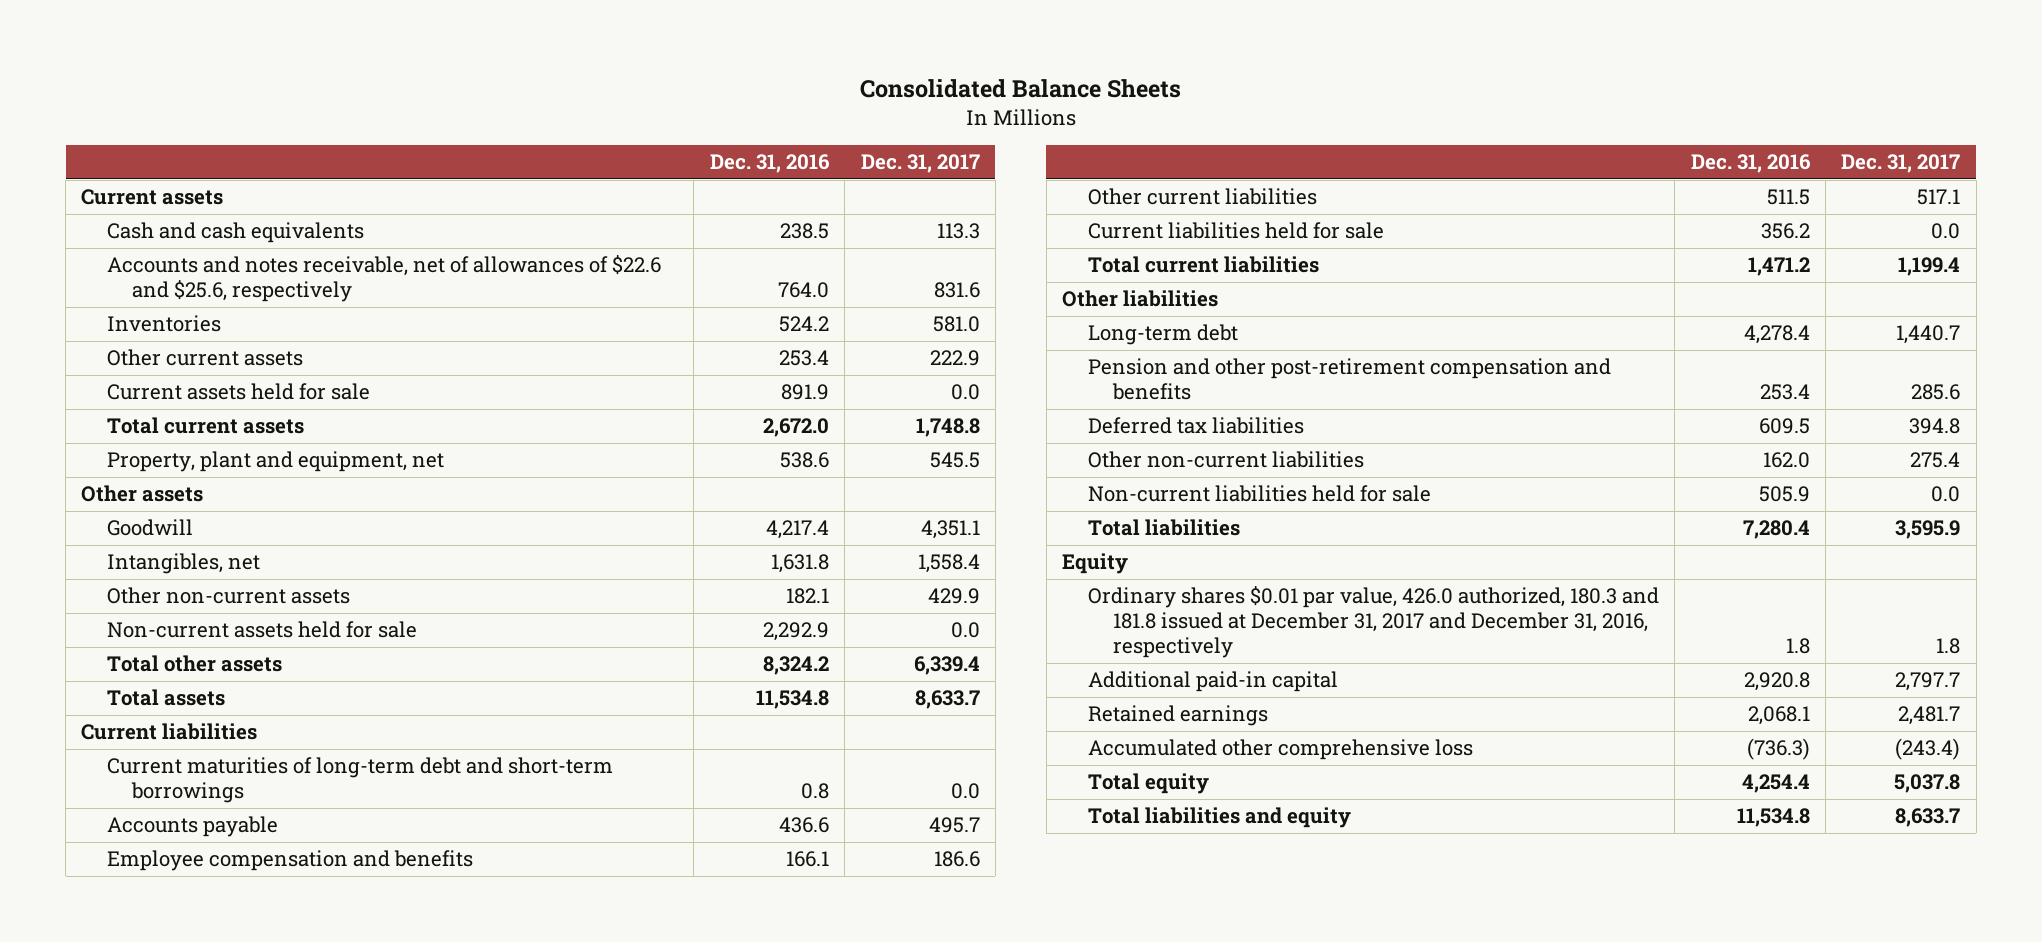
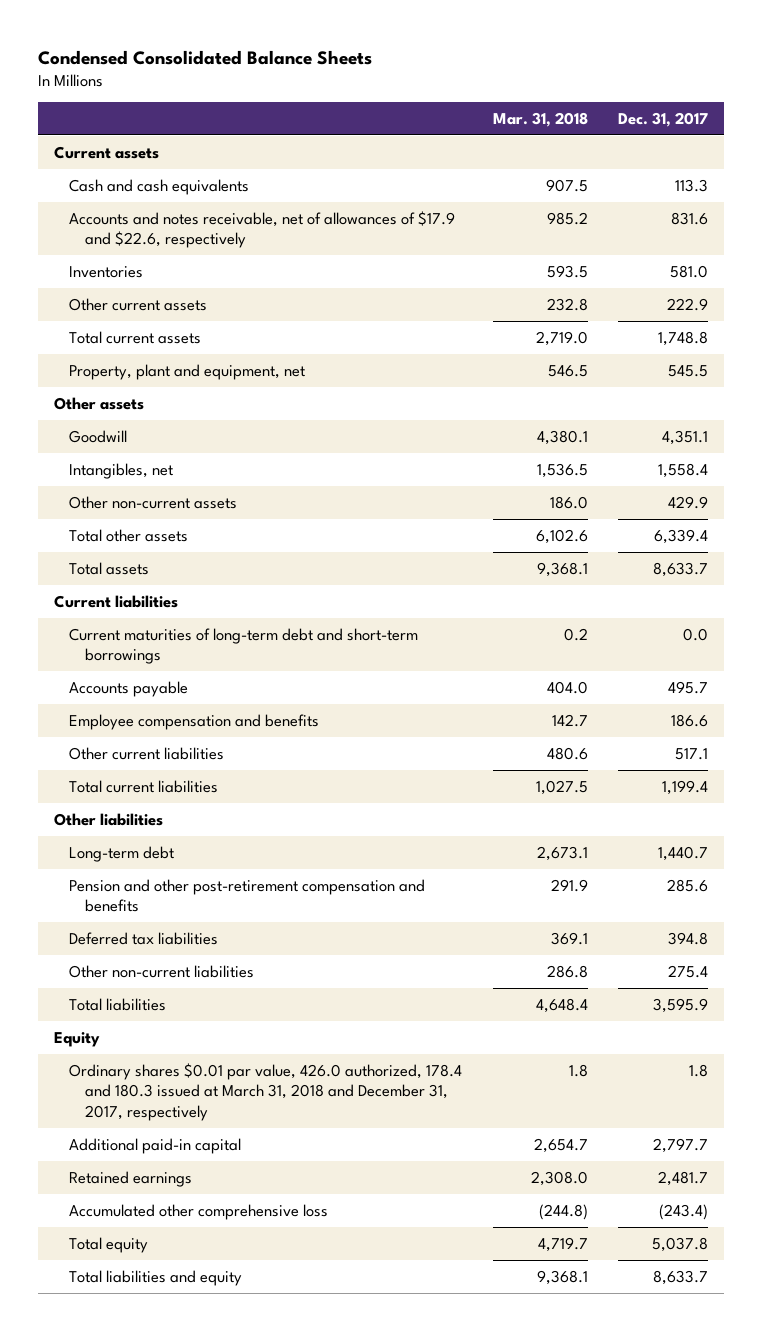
[859,79,1181,99] Consolidated Balance Sheets -> [38,49,373,65] Condensed Consolidated Balance Sheets
[709,154,830,174] Dec. 31, 2016 -> none
none -> [492,111,588,127] Mar. 31, 2018
[106,255,661,303] Accounts and notes receivable, net of allowances of $22.6 and $25.6, respectively -> [69,210,456,249] Accounts and notes receivable, net of allowances of $17.9 and $22.6, respectively
[106,383,370,401] Current assets held for sale -> none
[106,621,417,639] Non-current assets held for sale -> none
[1087,222,1384,240] Current liabilities held for sale -> none
[1087,485,1431,503] Non-current liabilities held for sale -> none
[1087,586,1659,659] Ordinary shares $0.01 par value, 426.0 authorized, 180.3 and 181.8 issued at December 31, 2017 and December 31, 2016, respectively -> [69,1062,463,1121] Ordinary shares $0.01 par value, 426.0 authorized, 178.4 and 180.3 issued at March 31, 2018 and December 31, 2017, respectively

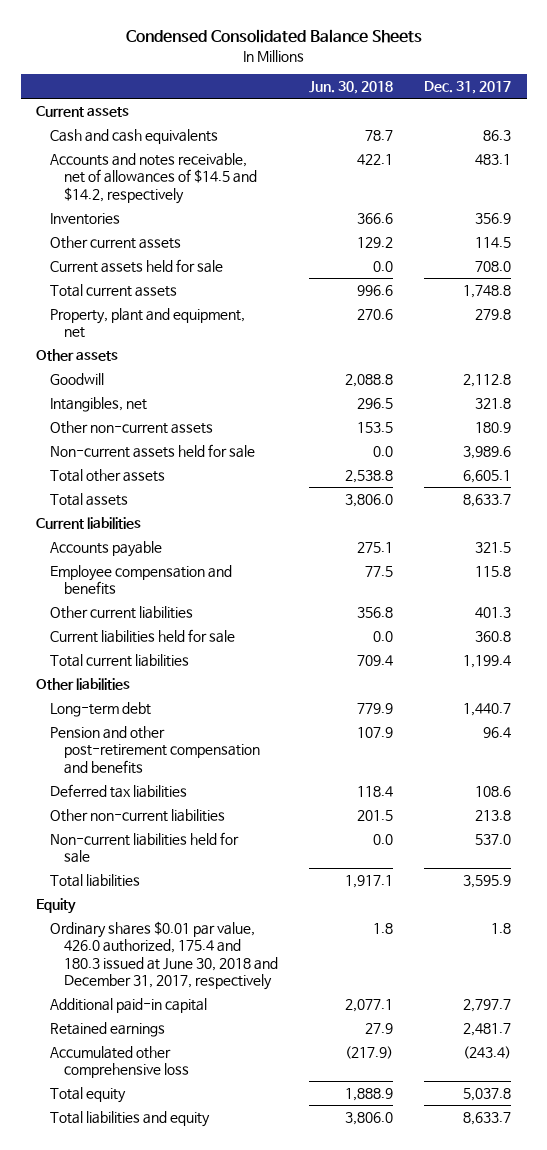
[492,111,588,127] Mar. 31, 2018 -> none
none -> [308,81,393,95] Jun. 30, 2018
[675,178,709,192] 113.3 -> [483,129,512,141] 86.3
[69,210,456,249] Accounts and notes receivable, net of allowances of $17.9 and $22.6, respectively -> [50,152,257,204] Accounts and notes receivable, net of allowances of $14.5 and $14.2, respectively
[671,211,709,225] 831.6 -> [475,153,512,165] 483.1
[670,264,709,278] 581.0 -> [475,212,512,224] 356.9
[667,297,709,311] 222.9 -> [475,236,512,248] 114.5
none -> [50,258,224,273] Current assets held for sale
[668,364,709,377] 545.5 -> [475,308,512,320] 279.8
[662,429,709,445] 4,351.1 -> [463,373,512,387] 2,112.8
[658,462,709,478] 1,558.4 -> [475,397,512,409] 321.8
[668,495,709,509] 429.9 -> [475,421,512,433] 180.9
none -> [50,443,256,458] Non-current assets held for sale
[654,528,709,544] 6,339.4 -> [463,469,512,483] 6,605.1
[69,627,419,665] Current maturities of long-term debt and short-term borrowings -> none
[668,680,709,694] 495.7 -> [475,541,512,553] 321.5
[671,713,709,727] 186.6 -> [475,565,512,577] 115.8
[675,747,709,760] 517.1 -> [475,606,512,618] 401.3
none -> [50,628,236,643] Current liabilities held for sale
[667,878,709,892] 285.6 -> [483,726,512,738] 96.4
[668,931,709,945] 394.8 -> [475,785,512,797] 108.6
[668,964,709,978] 275.4 -> [475,809,512,821] 213.8
none -> [50,831,240,864] Non-current liabilities held for sale
[69,1062,463,1121] Ordinary shares $0.01 par value, 426.0 authorized, 178.4 and 180.3 issued at March 31, 2018 and December 31, 2017, respectively -> [50,920,278,991] Ordinary shares $0.01 par value, 426.0 authorized, 175.4 and 180.3 issued at June 30, 2018 and December 31, 2017, respectively

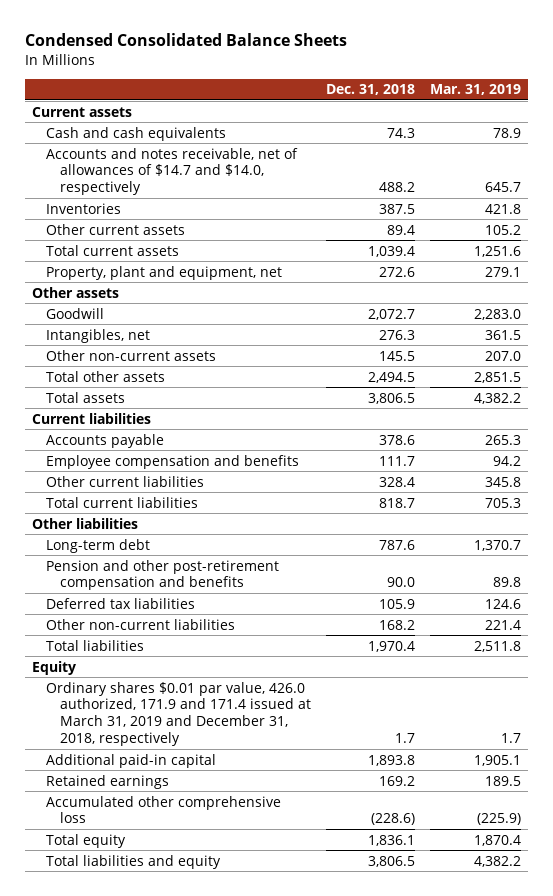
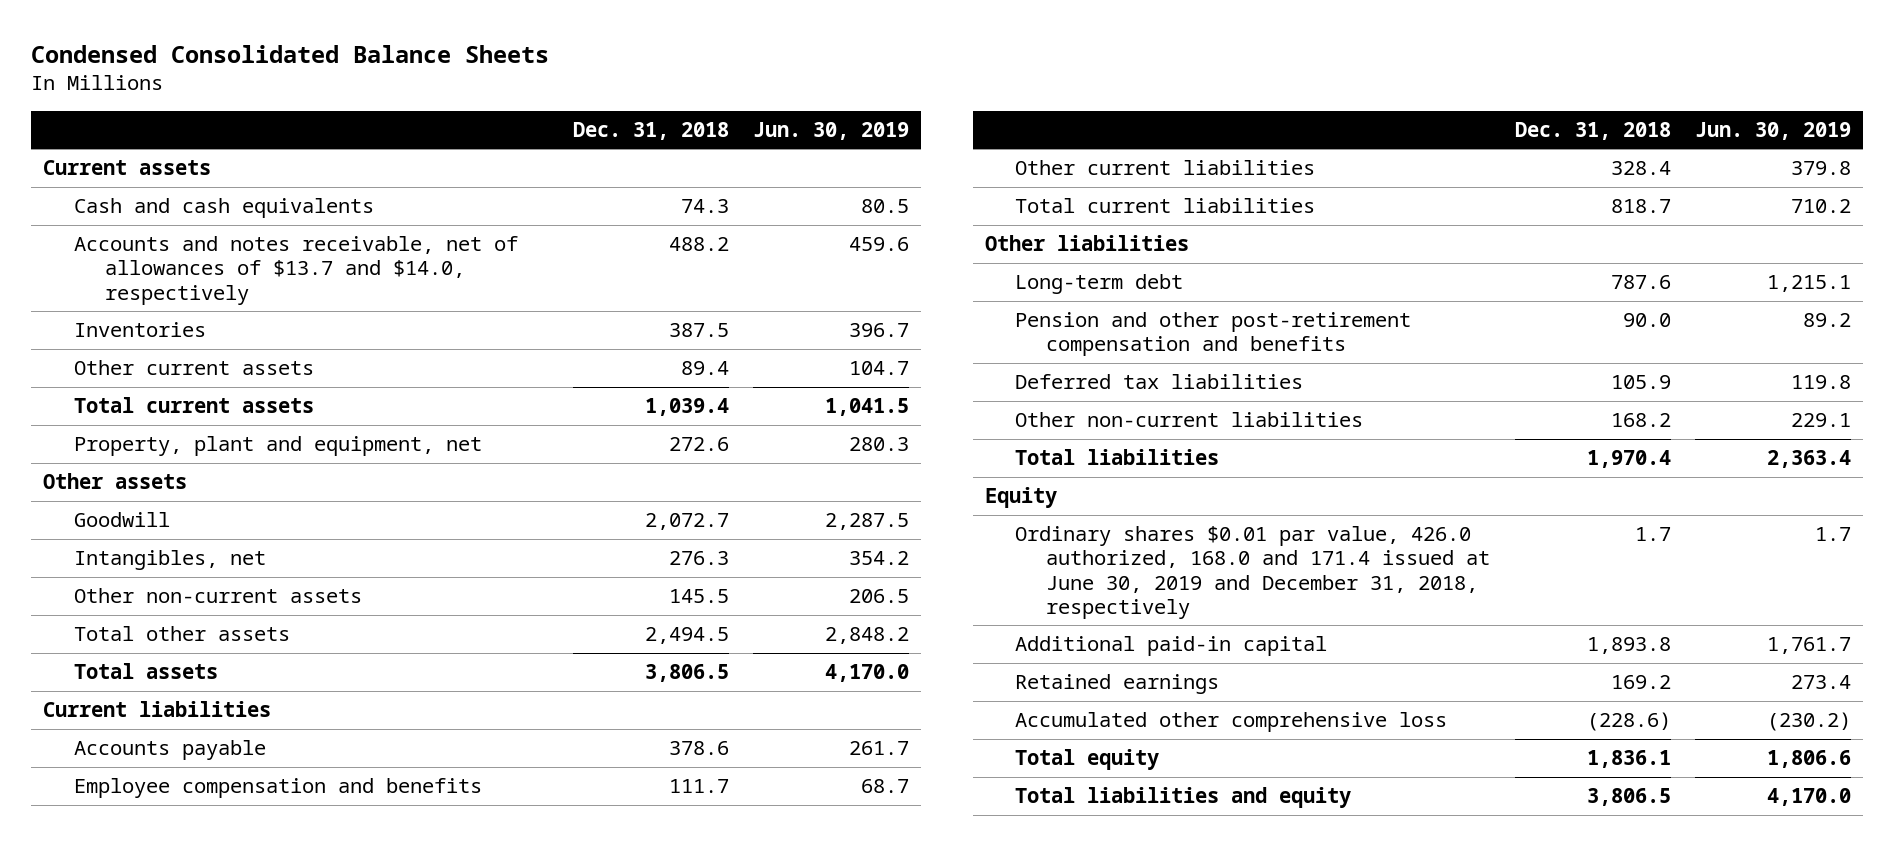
[429,84,521,96] Mar. 31, 2019 -> none
none -> [753,121,910,140] Jun. 30, 2019
[46,147,299,196] Accounts and notes receivable, net of allowances of $14.7 and $14.0, respectively -> [73,236,518,305] Accounts and notes receivable, net of allowances of $13.7 and $14.0, respectively
[46,681,312,747] Ordinary shares $0.01 par value, 426.0 authorized, 171.9 and 171.4 issued at March 31, 2019 and December 31, 2018, respectively -> [1015,526,1491,619] Ordinary shares $0.01 par value, 426.0 authorized, 168.0 and 171.4 issued at June 30, 2019 and December 31, 2018, respectively

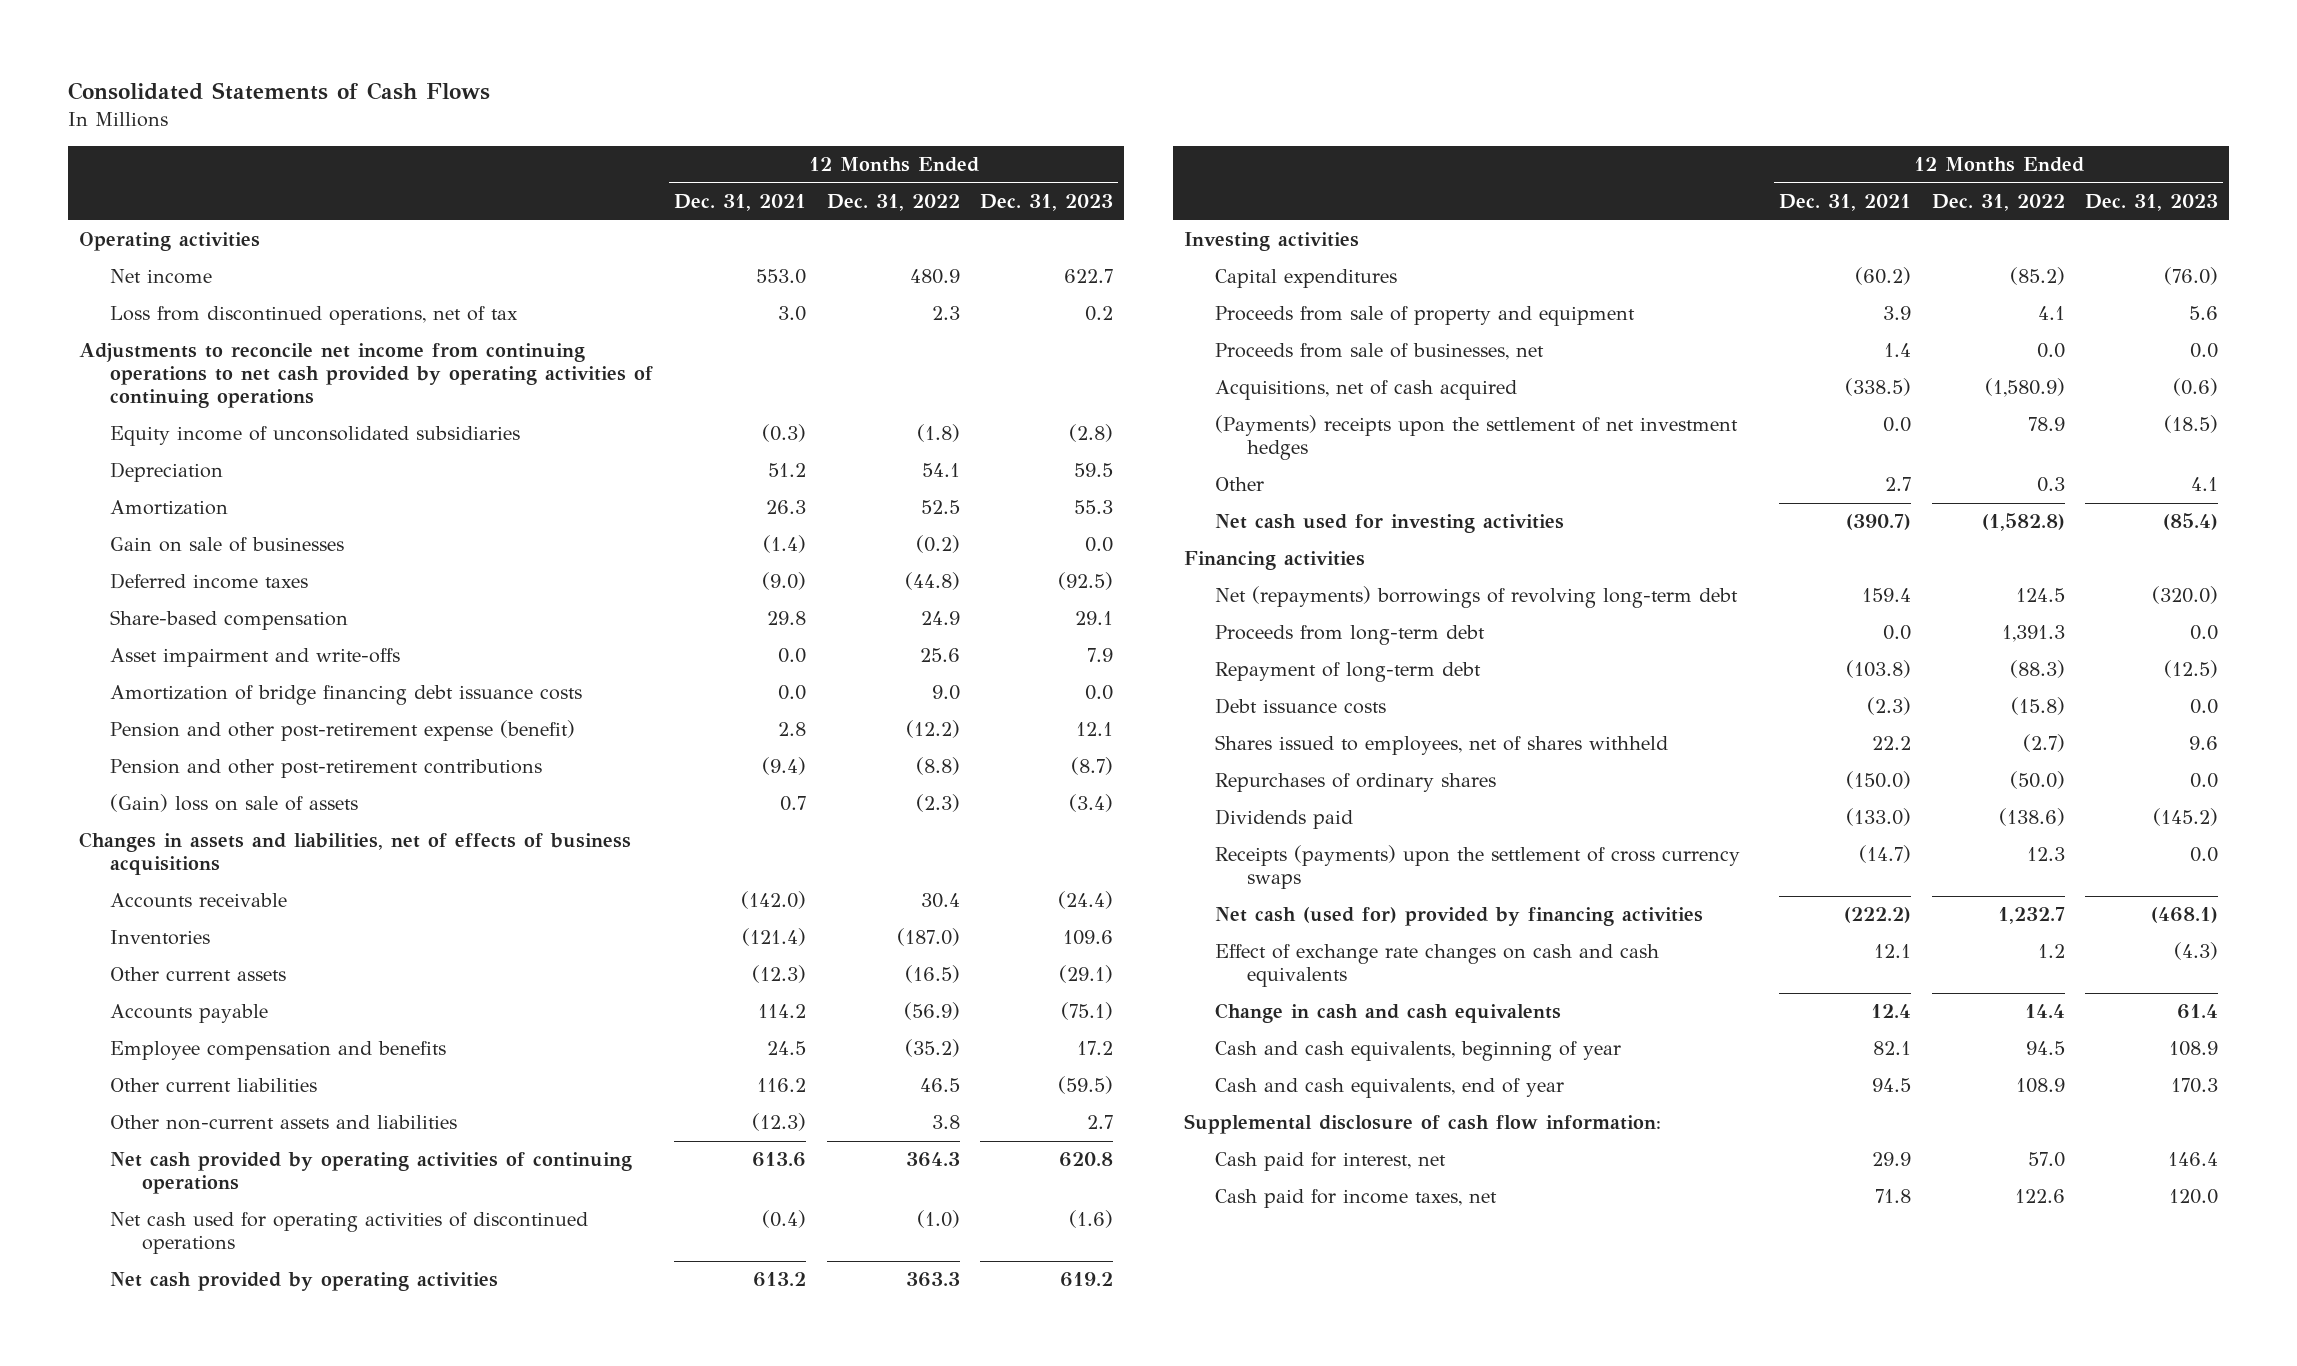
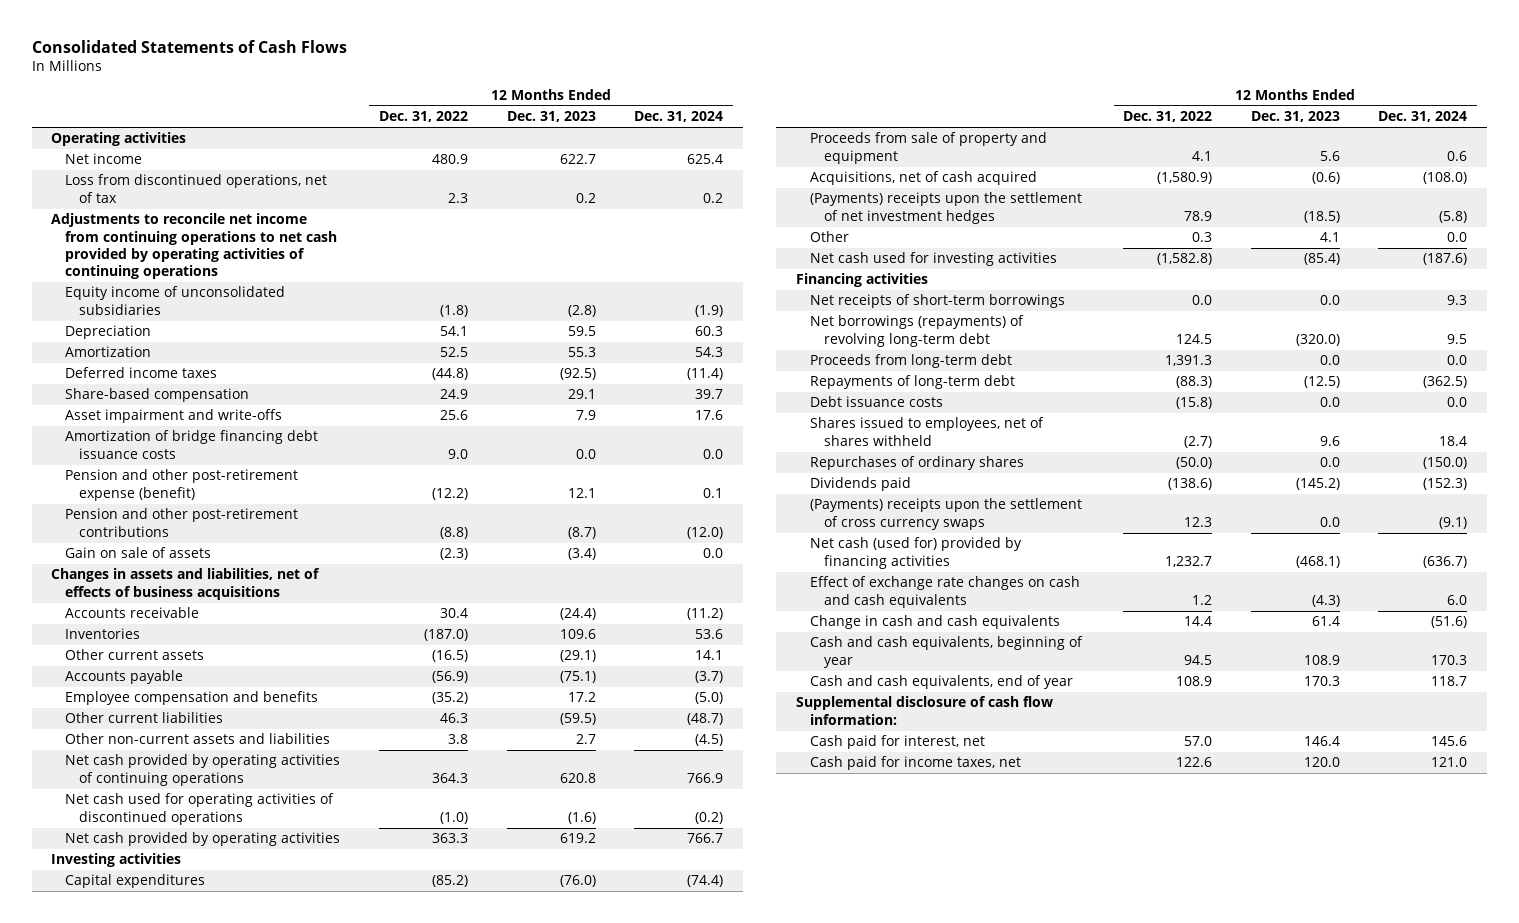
[673,194,806,212] Dec. 31, 2021 -> none
none -> [634,111,724,123] Dec. 31, 2024
[110,537,345,553] Gain on sale of businesses -> none
[110,794,359,813] (Gain) loss on sale of assets -> [65,547,212,559] Gain on sale of assets
[919,1078,960,1093] 46.5 -> [440,713,469,724] 46.3
[1215,343,1545,361] Proceeds from sale of businesses, net -> none
none -> [809,294,1065,309] Net receipts of short-term borrowings
[1215,586,1739,609] Net (repayments) borrowings of revolving long-term debt -> [809,315,1024,347] Net borrowings (repayments) of revolving long-term debt
[1215,662,1482,683] Repayment of long-term debt -> [809,375,1015,390] Repayments of long-term debt
[1215,845,1741,890] Receipts (payments) upon the settlement of cross currency swaps -> [809,498,1082,530] (Payments) receipts upon the settlement of cross currency swaps

